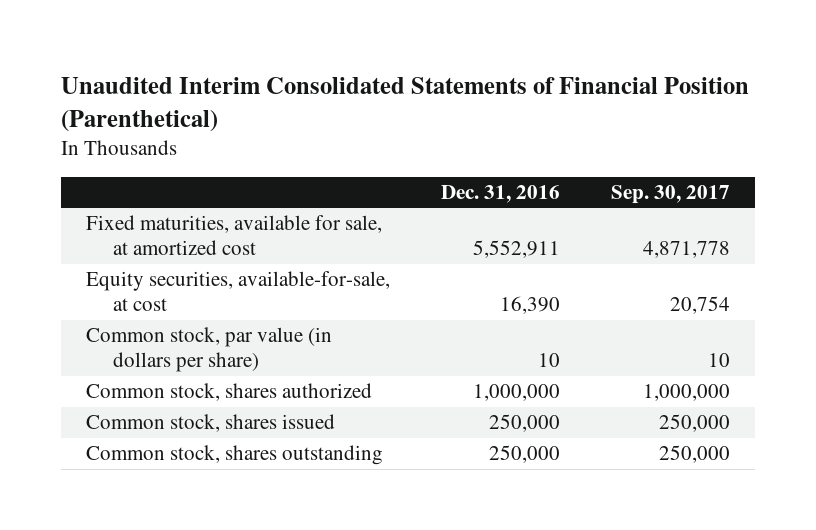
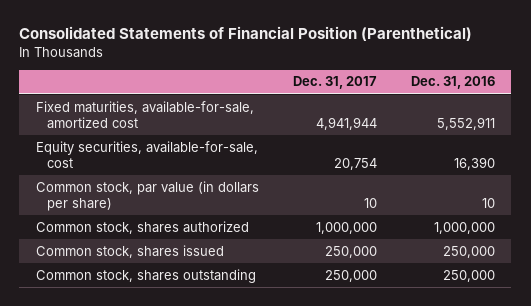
[60,76,749,132] Unaudited Interim Consolidated Statements of Financial Position (Parenthetical) -> [19,26,473,42] Consolidated Statements of Financial Position (Parenthetical)
[610,185,730,205] Sep. 30, 2017 -> none
none -> [292,76,377,90] Dec. 31, 2017
[86,215,383,256] Fixed maturities, available for sale, at amortized cost -> [36,100,255,129] Fixed maturities, available-for-sale, amortized cost
[86,271,391,312] Equity securities, available-for-sale, at cost -> [36,140,259,168] Equity securities, available-for-sale, cost

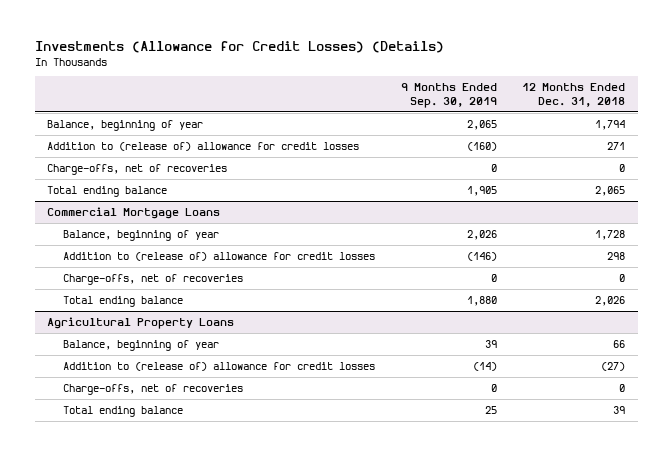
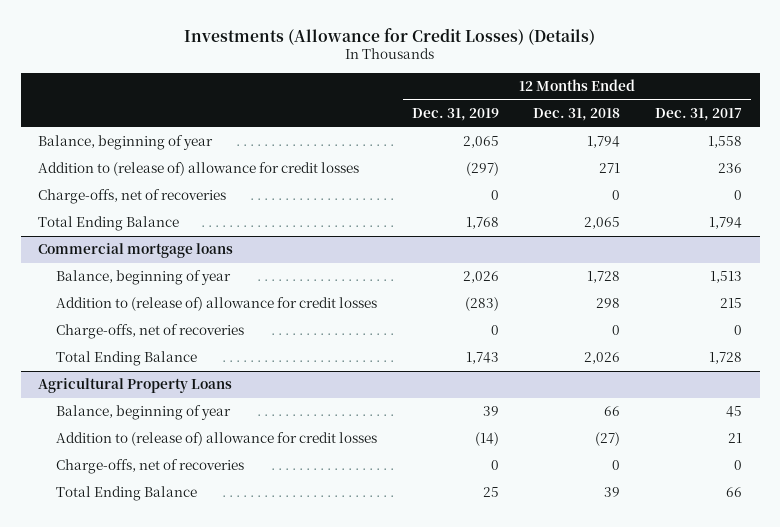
[400,83,497,109] 9 Months Ended Sep. 30, 2019 -> none
none -> [411,108,499,122] Dec. 31, 2019
none -> [655,108,743,122] Dec. 31, 2017
[47,186,168,198] Total ending balance -> [38,216,180,232] Total Ending Balance
[47,207,221,220] Commercial Mortgage Loans -> [38,243,234,259] Commercial mortgage loans
[63,296,184,308] Total ending balance -> [56,351,198,367] Total Ending Balance
[63,406,184,418] Total ending balance -> [56,486,198,502] Total Ending Balance

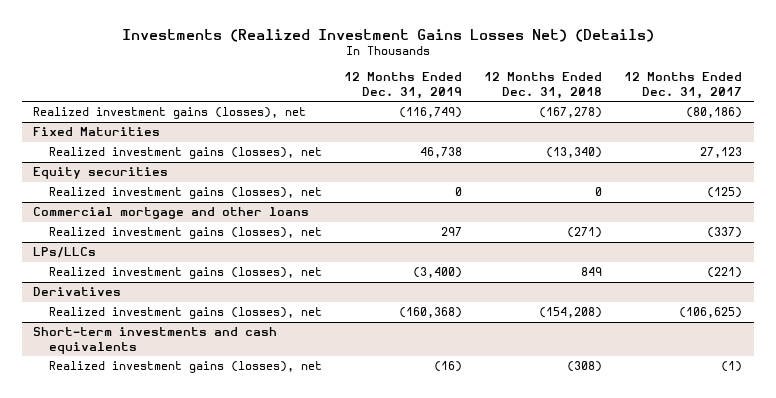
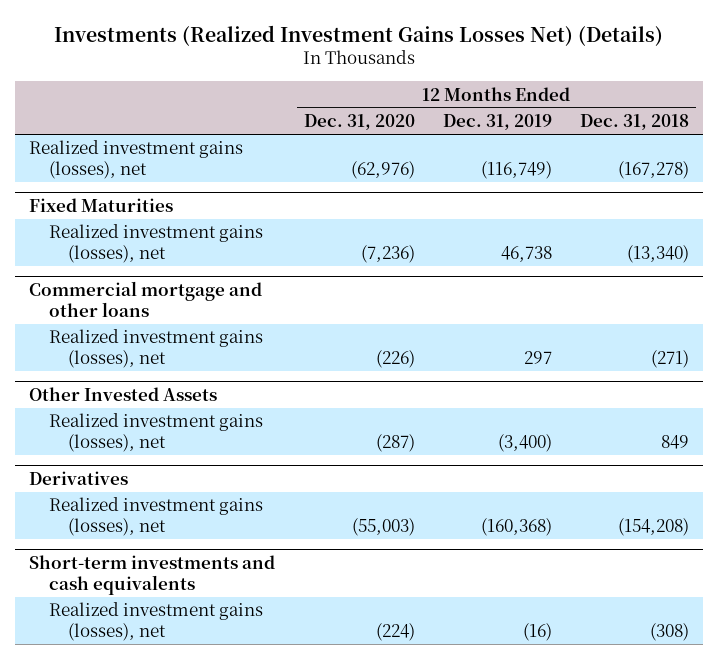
[624,72,743,99] 12 Months Ended Dec. 31, 2017 -> none
none -> [303,114,415,131] Dec. 31, 2020
[33,167,169,180] Equity securities -> none
[48,187,322,200] Realized investment gains (losses), net -> none
[33,247,97,259] LPs/LLCs -> [29,386,218,401] Other Invested Assets

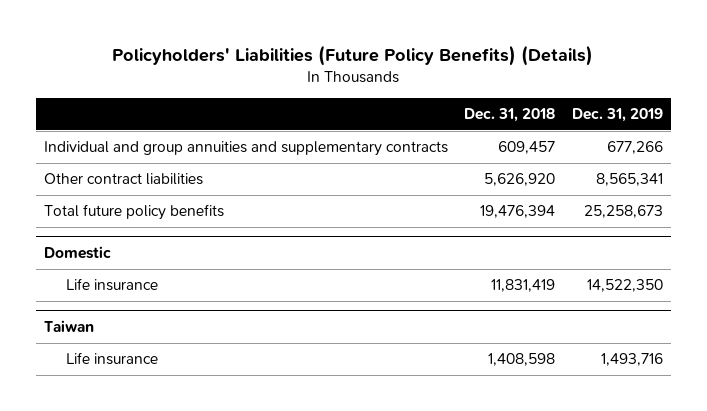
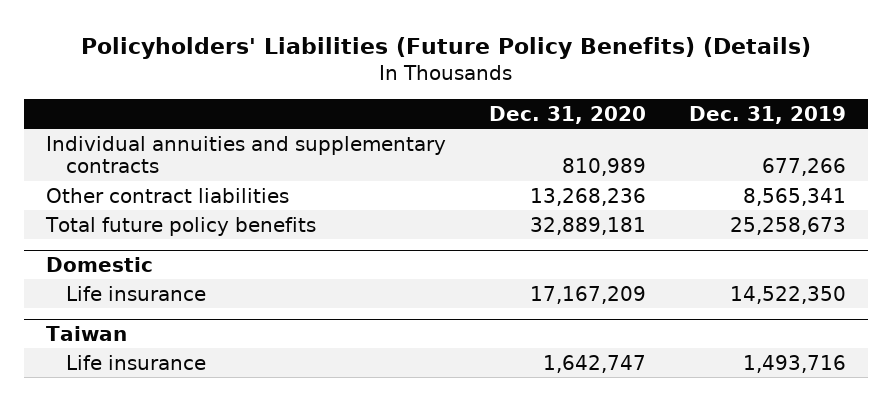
[464,107,556,122] Dec. 31, 2018 -> none
none -> [489,105,647,124] Dec. 31, 2020
[44,141,449,157] Individual and group annuities and supplementary contracts -> [45,135,446,174] Individual annuities and supplementary contracts

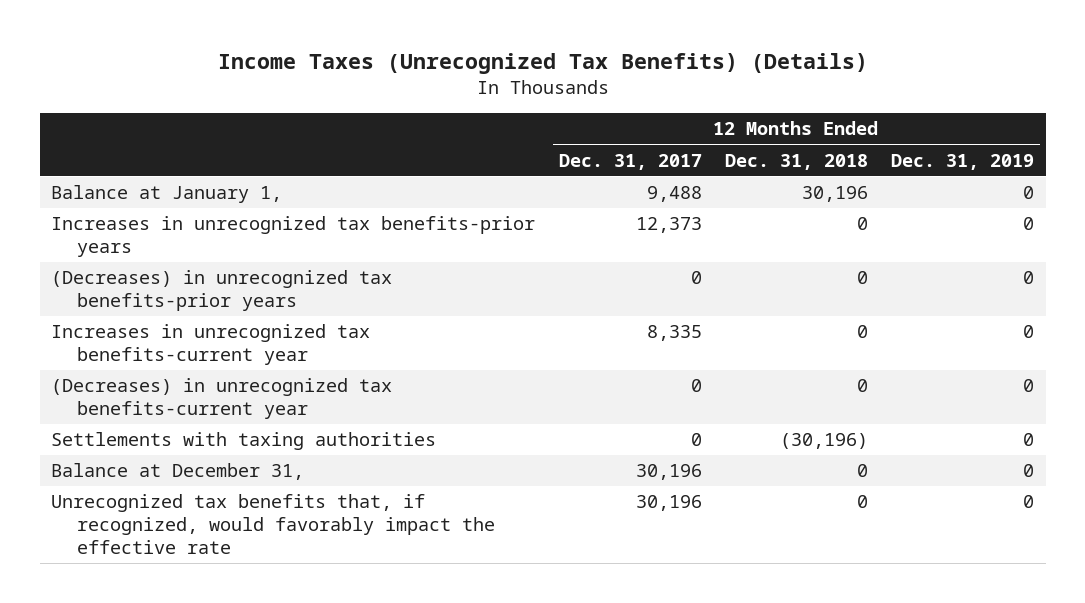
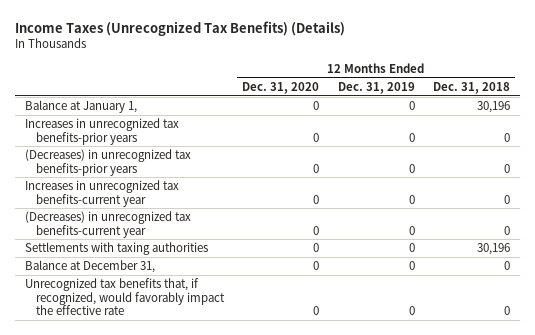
[558,153,702,170] Dec. 31, 2017 -> none
none -> [242,81,320,94] Dec. 31, 2020
[779,433,868,450] (30,196) -> [477,243,511,256] 30,196

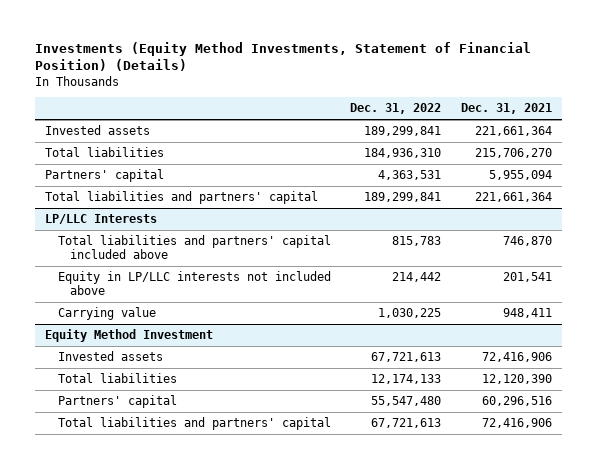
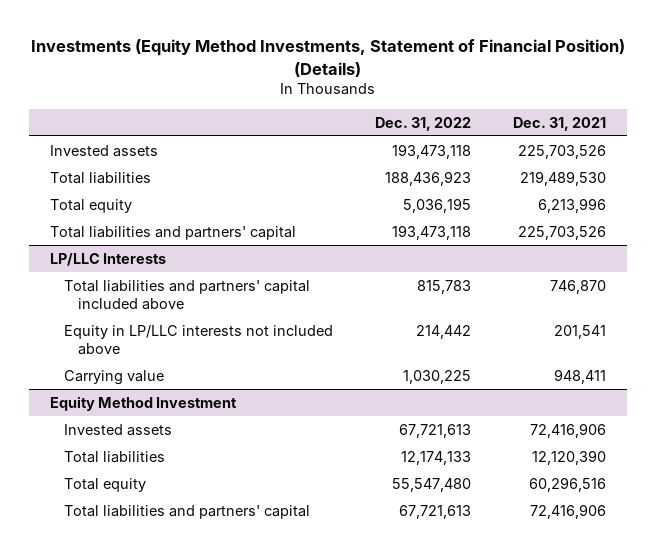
[44,169,164,183] Partners' capital -> none
[364,126,442,137] 189,299,841 -> [391,143,471,159] 193,473,118
[475,126,553,137] 221,661,364 -> [517,144,606,159] 225,703,526
[364,148,442,159] 184,936,310 -> [384,170,471,186] 188,436,923
[475,148,553,159] 215,706,270 -> [519,170,606,186] 219,489,530
none -> [50,198,133,213] Total equity
[364,192,442,203] 189,299,841 -> [391,224,471,240] 193,473,118
[475,192,553,203] 221,661,364 -> [517,225,606,240] 225,703,526
[57,395,177,409] Partners' capital -> [64,477,147,492] Total equity

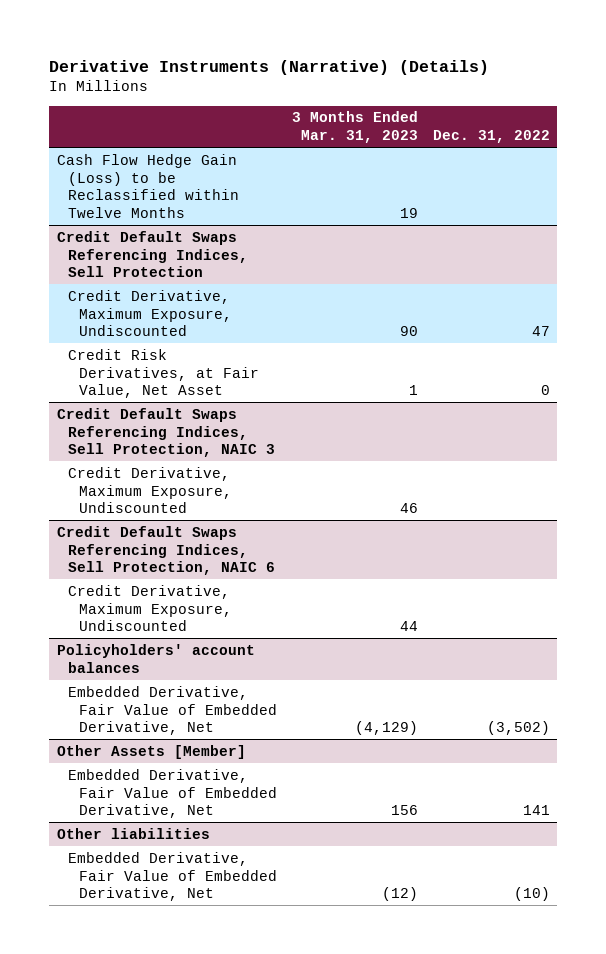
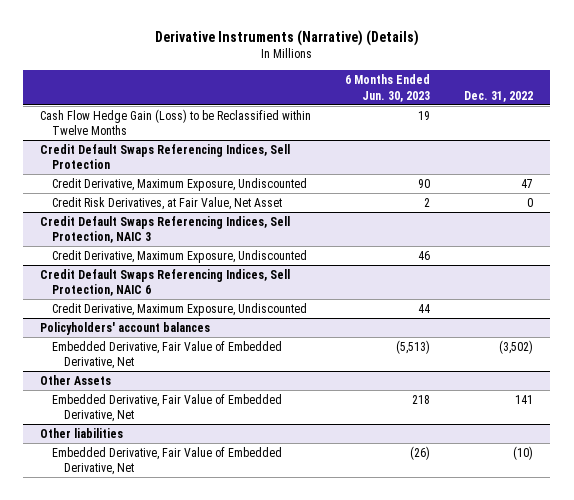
[291,111,418,144] 3 Months Ended Mar. 31, 2023 -> none
none -> [345,74,431,102] 6 Months Ended Jun. 30, 2023
[56,744,246,759] Other Assets [Member] -> [40,374,112,385] Other Assets

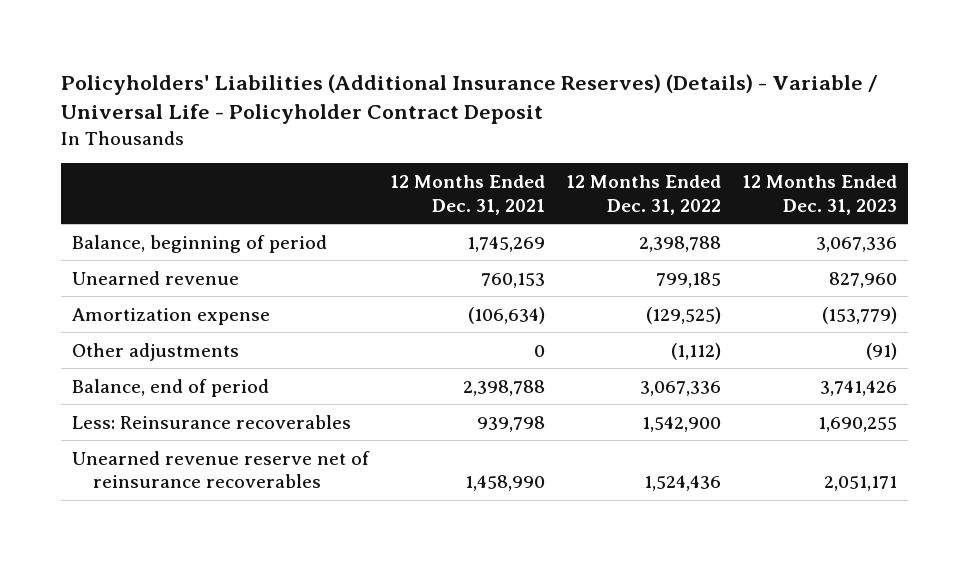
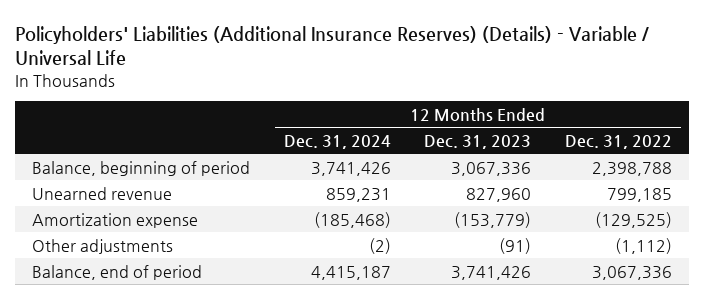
[61,74,878,125] Policyholders' Liabilities (Additional Insurance Reserves) (Details) - Variable / Universal Life - Policyholder Contract Deposit -> [15,25,650,66] Policyholders' Liabilities (Additional Insurance Reserves) (Details) - Variable / Universal Life
[389,175,545,215] 12 Months Ended Dec. 31, 2021 -> none
none -> [283,134,391,149] Dec. 31, 2024
[71,414,351,429] Less: Reinsurance recoverables -> none
[71,450,370,489] Unearned revenue reserve net of reinsurance recoverables -> none

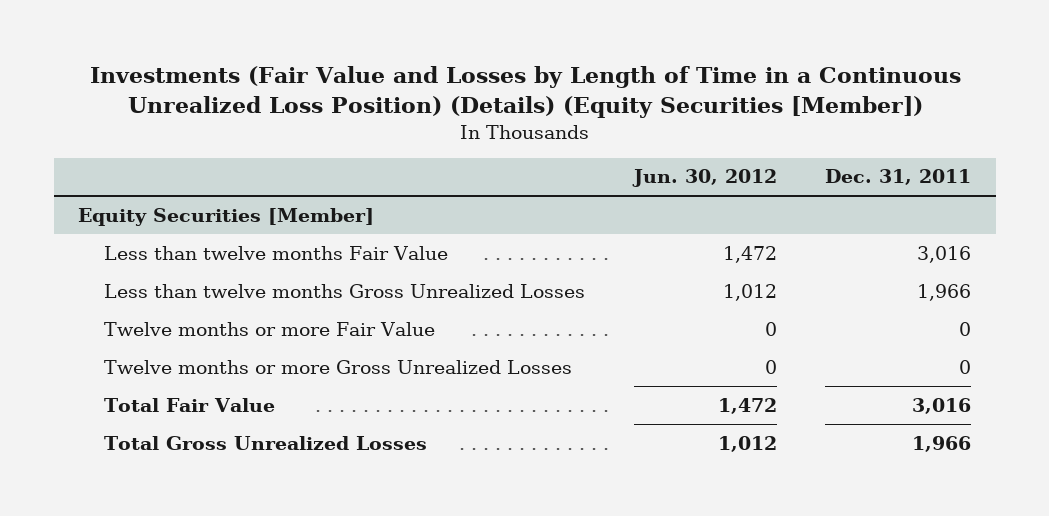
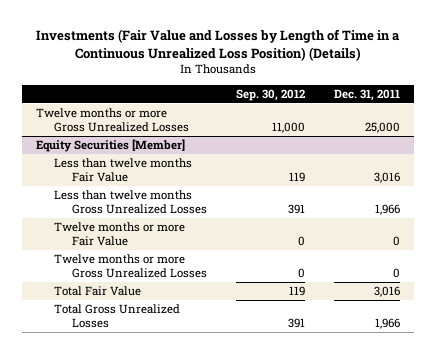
[89,66,961,118] Investments (Fair Value and Losses by Length of Time in a Continuous Unrealized Loss Position) (Details) (Equity Securities [Member]) -> [36,28,401,61] Investments (Fair Value and Losses by Length of Time in a Continuous Unrealized Loss Position) (Details)
[631,169,777,188] Jun. 30, 2012 -> none
none -> [235,88,305,101] Sep. 30, 2012
none -> [36,108,190,132] Twelve months or more Gross Unrealized Losses

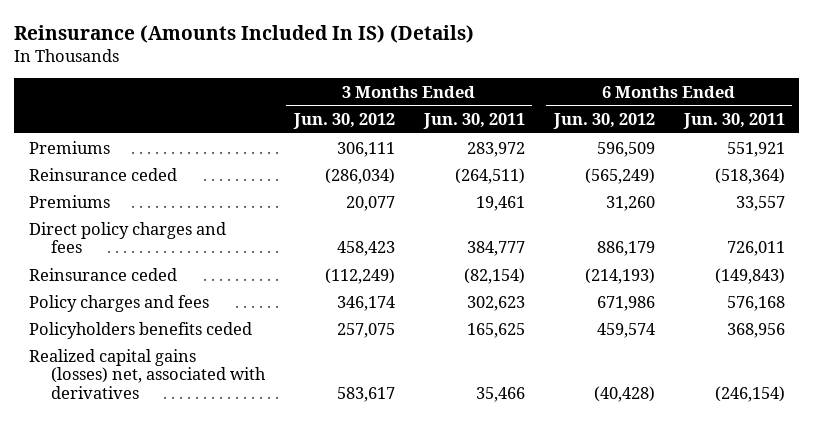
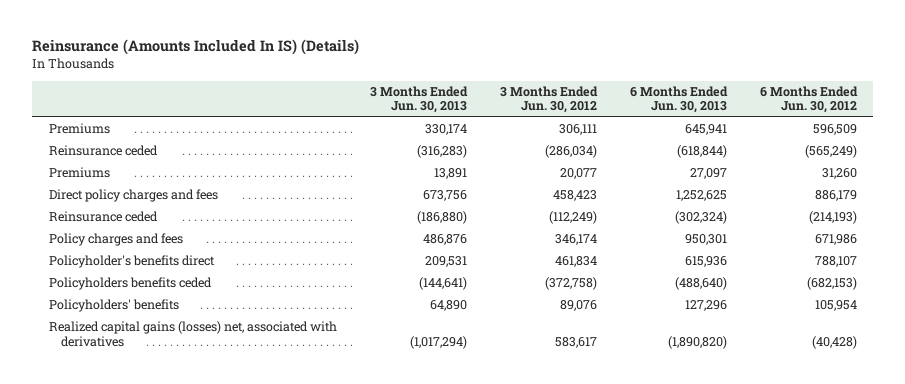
[422,113,525,130] Jun. 30, 2011 -> none
[682,113,785,130] Jun. 30, 2011 -> none
none -> [369,85,468,114] 3 Months Ended Jun. 30, 2013
none -> [629,85,728,114] 6 Months Ended Jun. 30, 2013
none -> [48,255,215,269] Policyholder's benefits direct
[336,322,395,338] 257,075 -> [544,277,597,291] (372,758)
[596,322,655,338] 459,574 -> [806,277,857,291] (682,153)
none -> [48,299,179,313] Policyholders' benefits

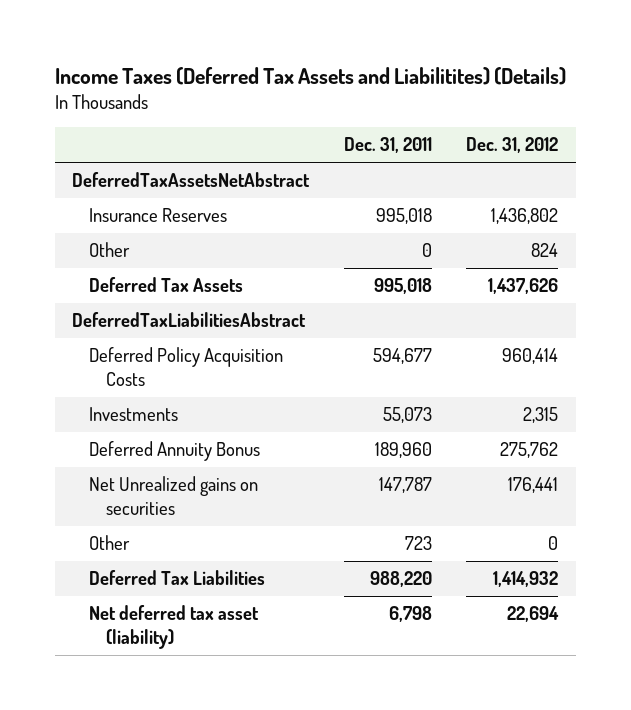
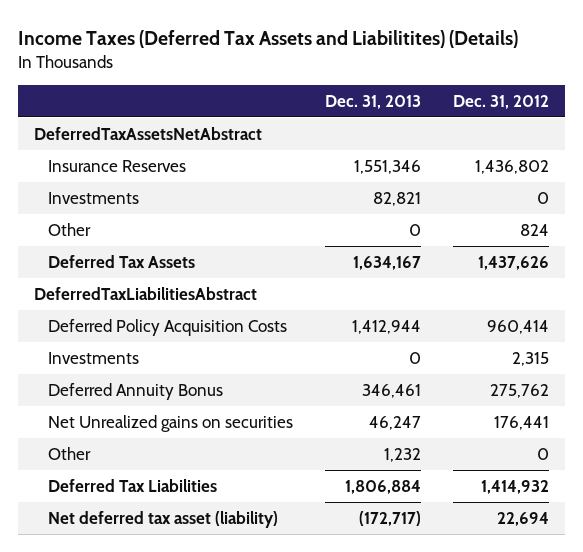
[343,137,432,154] Dec. 31, 2011 -> none
none -> [324,94,421,109] Dec. 31, 2013
none -> [47,192,139,205] Investments

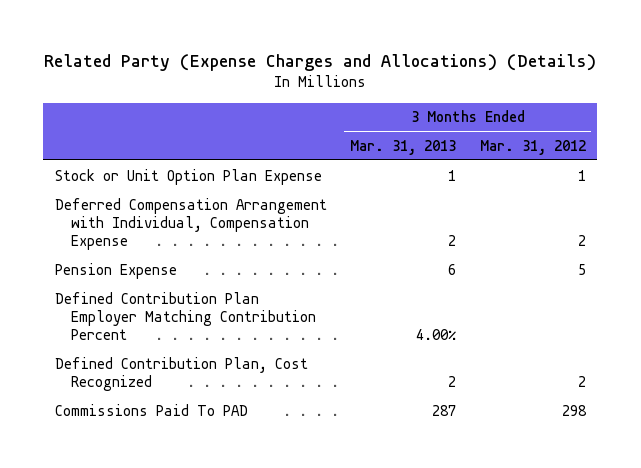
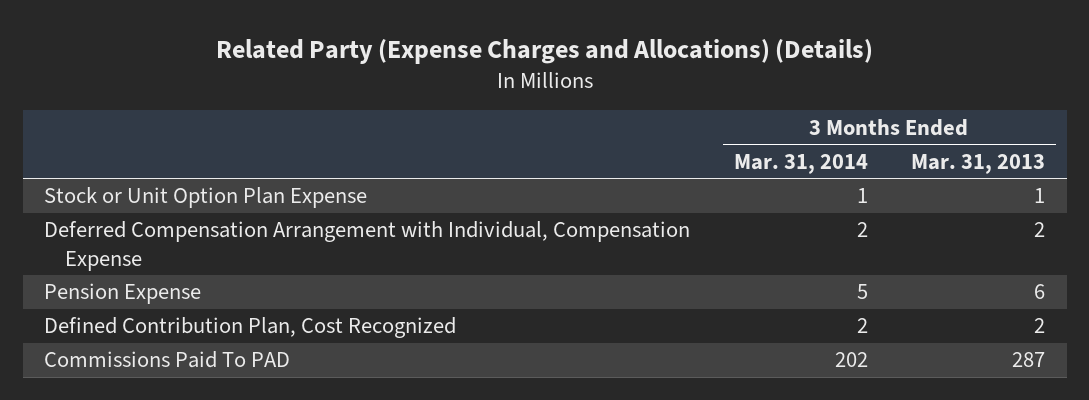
[479,139,586,155] Mar. 31, 2012 -> none
none -> [733,153,868,174] Mar. 31, 2014
[54,291,317,341] Defined Contribution Plan Employer Matching Contribution Percent -> none

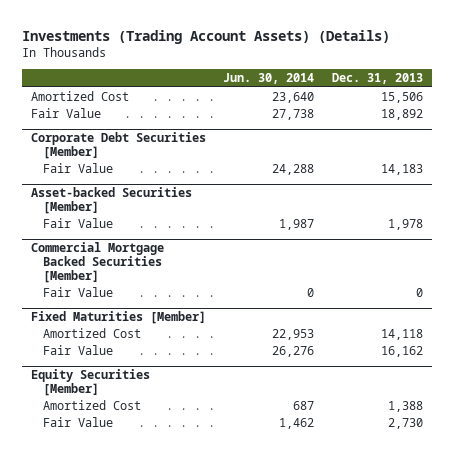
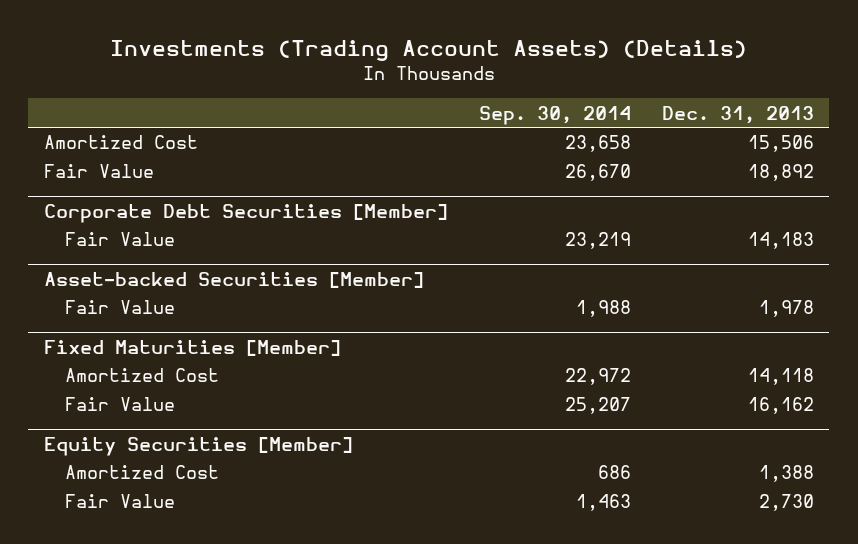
[223,73,315,85] Jun. 30, 2014 -> none
none -> [478,105,631,125] Sep. 30, 2014
[30,241,164,284] Commercial Mortgage Backed Securities [Member] -> none
[42,286,113,297] Fair Value -> none

